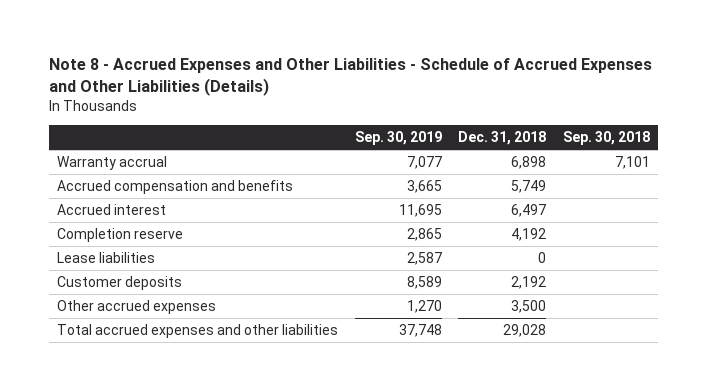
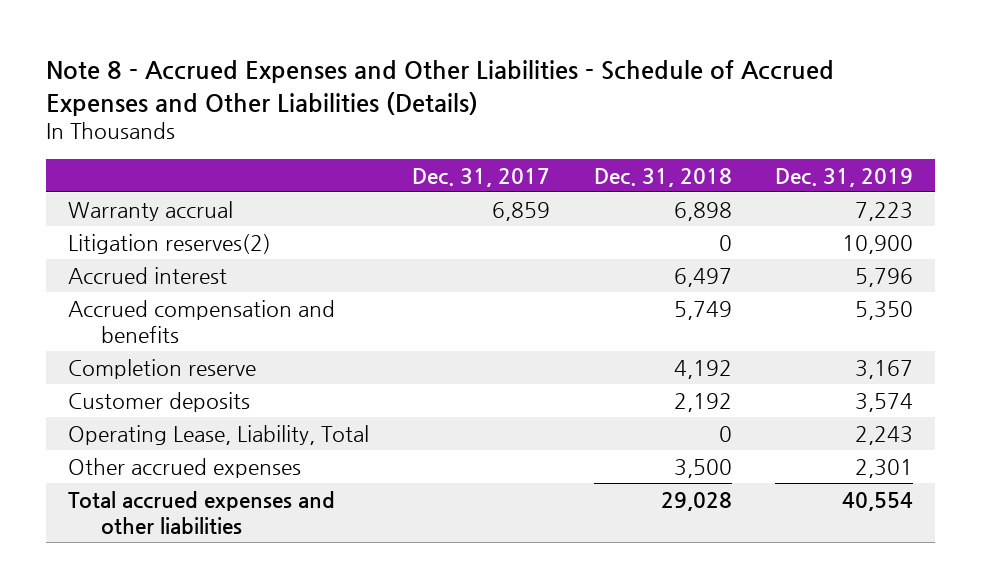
[354,130,442,145] Sep. 30, 2019 -> none
[562,130,650,145] Sep. 30, 2018 -> none
none -> [412,167,551,187] Dec. 31, 2017
none -> [775,167,914,187] Dec. 31, 2019
none -> [67,233,271,254] Litigation reserves(2)
[56,180,293,195] Accrued compensation and benefits -> [67,299,335,344] Accrued compensation and benefits
[56,252,155,264] Lease liabilities -> none
none -> [67,424,369,445] Operating Lease, Liability, Total

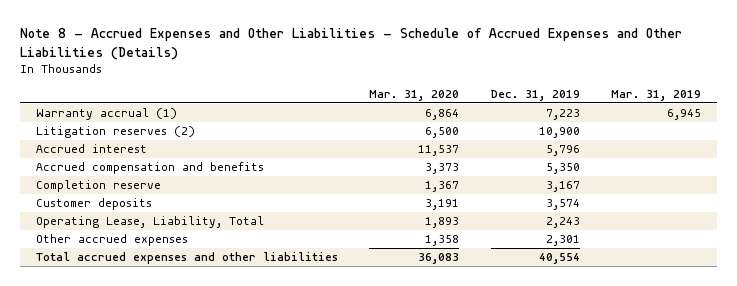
[412,167,551,187] Dec. 31, 2017 -> none
[593,167,732,187] Dec. 31, 2018 -> none
none -> [369,89,460,101] Mar. 31, 2020
none -> [611,89,702,101] Mar. 31, 2019
[67,200,233,221] Warranty accrual -> [35,108,177,121] Warranty accrual (1)
[67,233,271,254] Litigation reserves(2) -> [35,126,195,139] Litigation reserves (2)

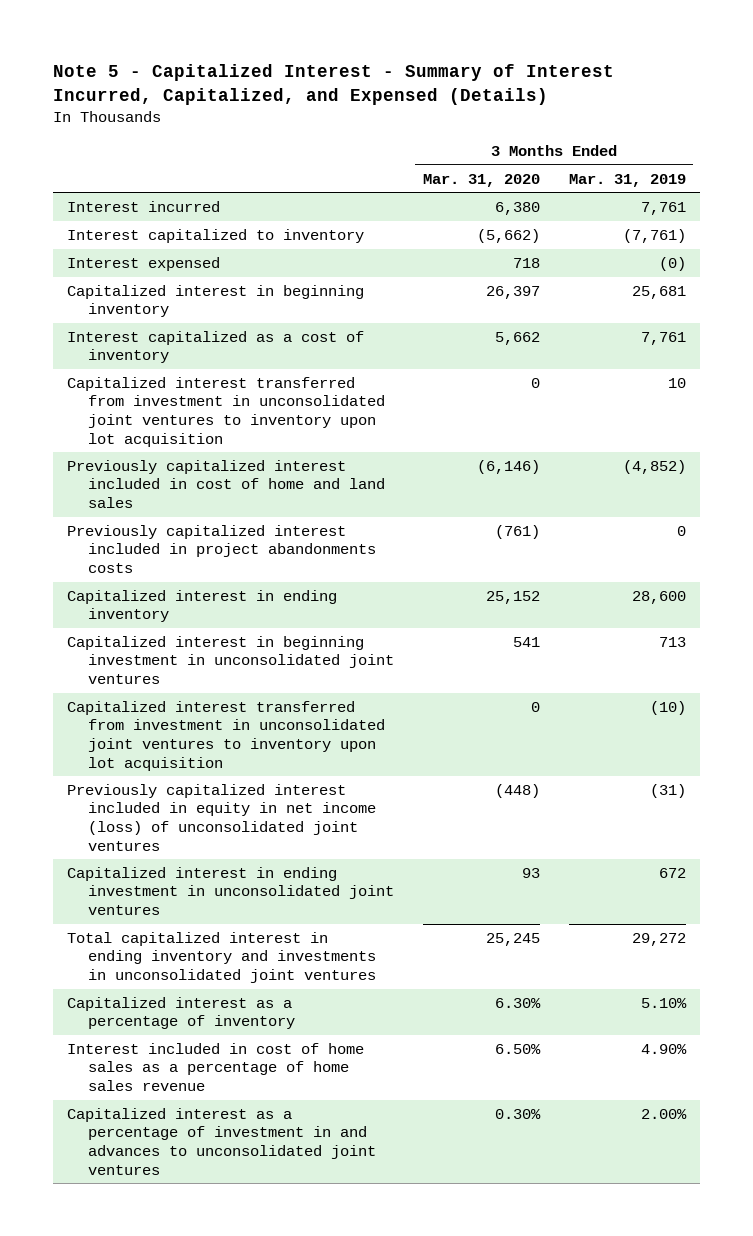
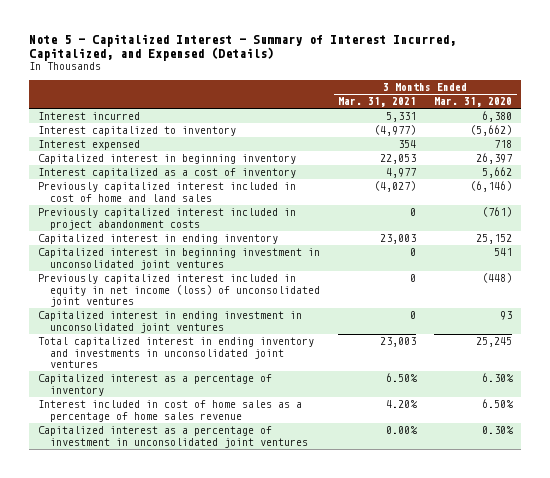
[568,173,686,187] Mar. 31, 2019 -> none
none -> [338,97,417,108] Mar. 31, 2021
[67,376,385,447] Capitalized interest transferred from investment in unconsolidated joint ventures to inventory upon lot acquisition -> none
[67,524,376,574] Previously capitalized interest included in project abandonments costs -> [38,208,297,230] Previously capitalized interest included in project abandonment costs
[67,700,385,771] Capitalized interest transferred from investment in unconsolidated joint ventures to inventory upon lot acquisition -> none
[67,1107,376,1175] Capitalized interest as a percentage of investment in and advances to unconsolidated joint ventures -> [38,426,309,448] Capitalized interest as a percentage of investment in unconsolidated joint ventures

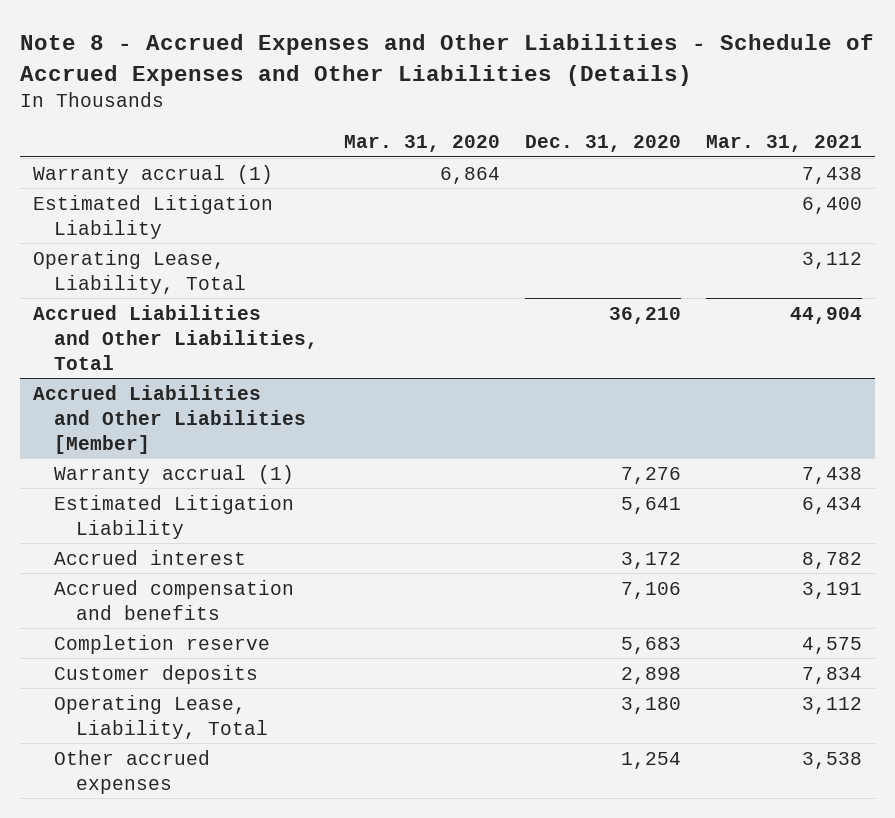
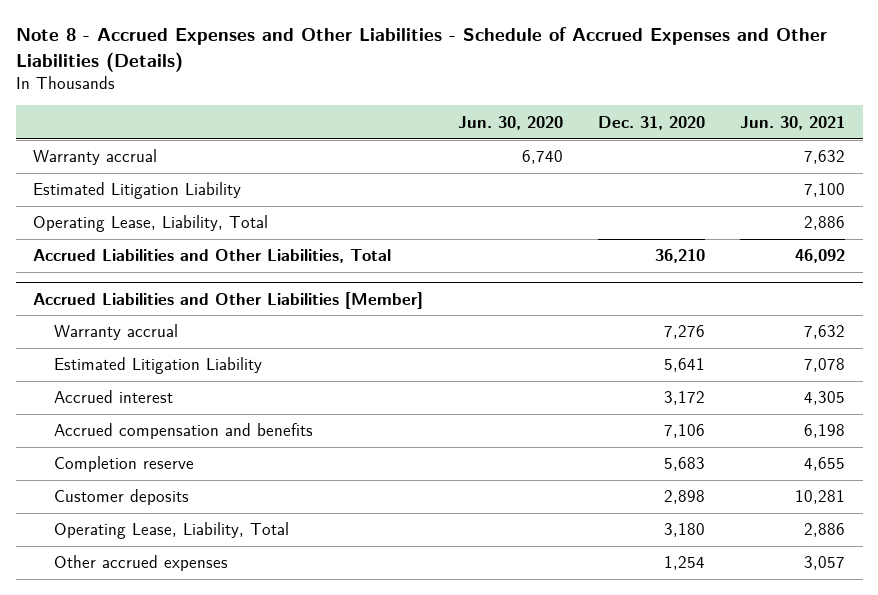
[343,135,500,153] Mar. 31, 2020 -> none
[705,135,862,153] Mar. 31, 2021 -> none
none -> [458,115,564,130] Jun. 30, 2020
none -> [740,115,846,130] Jun. 30, 2021
[32,164,273,184] Warranty accrual (1) -> [33,149,158,166] Warranty accrual
[54,464,295,484] Warranty accrual (1) -> [53,324,178,341] Warranty accrual

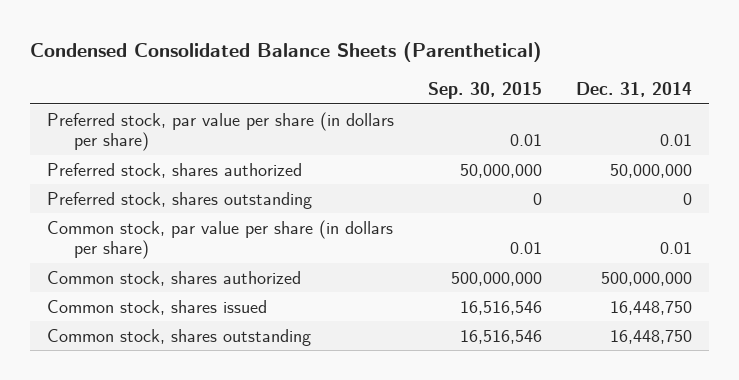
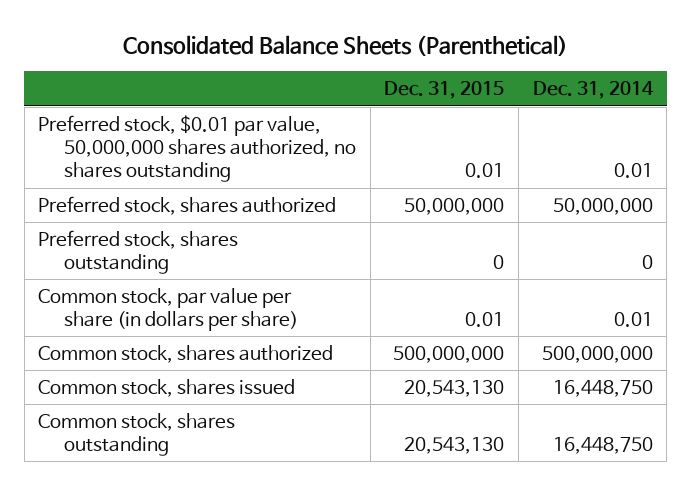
[30,42,543,63] Condensed Consolidated Balance Sheets (Parenthetical) -> [123,34,569,56] Consolidated Balance Sheets (Parenthetical)
[427,82,542,100] Sep. 30, 2015 -> none
none -> [384,81,505,100] Dec. 31, 2015
[47,111,395,152] Preferred stock, par value per share (in dollars per share) -> [38,114,356,183] Preferred stock, $0.01 par value, 50,000,000 shares authorized, no shares outstanding

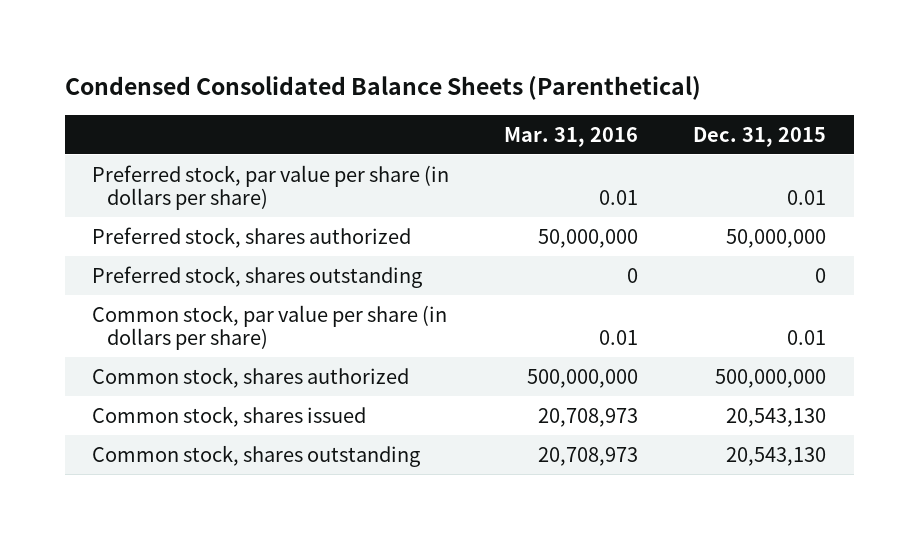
[123,34,569,56] Consolidated Balance Sheets (Parenthetical) -> [64,76,701,101] Condensed Consolidated Balance Sheets (Parenthetical)
[532,81,654,100] Dec. 31, 2014 -> none
none -> [504,126,639,147] Mar. 31, 2016
[38,114,356,183] Preferred stock, $0.01 par value, 50,000,000 shares authorized, no shares outstanding -> [92,164,450,210] Preferred stock, par value per share (in dollars per share)

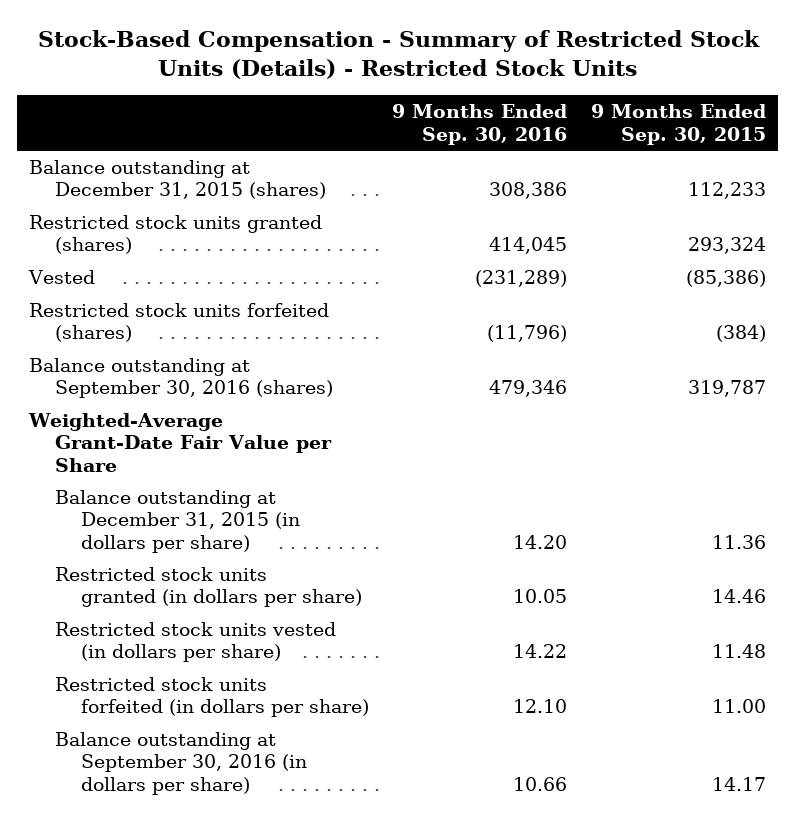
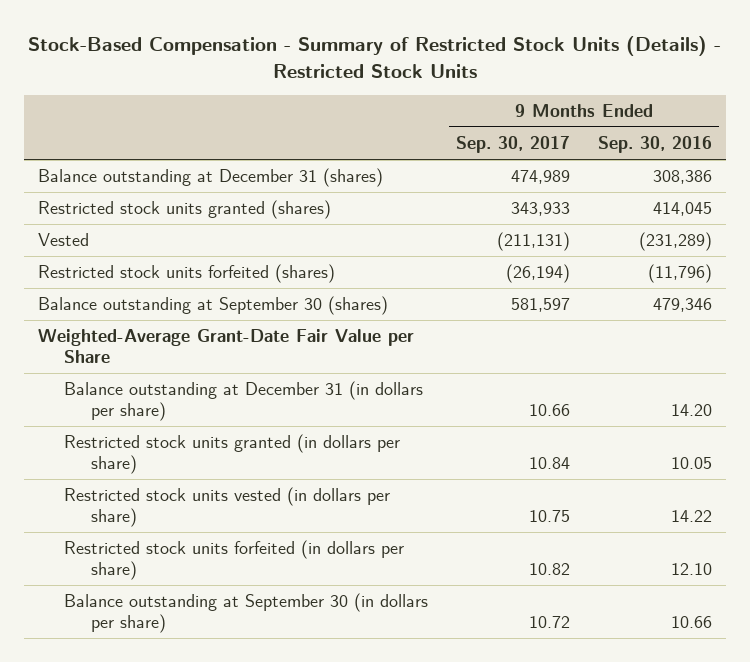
[590,104,766,145] 9 Months Ended Sep. 30, 2015 -> none
none -> [456,136,571,154] Sep. 30, 2017
[29,160,326,200] Balance outstanding at December 31, 2015 (shares) -> [37,168,383,188] Balance outstanding at December 31 (shares)
[29,358,333,399] Balance outstanding at September 30, 2016 (shares) -> [37,296,388,316] Balance outstanding at September 30 (shares)
[54,490,300,553] Balance outstanding at December 31, 2015 (in dollars per share) -> [64,381,424,421] Balance outstanding at December 31 (in dollars per share)
[54,732,307,795] Balance outstanding at September 30, 2016 (in dollars per share) -> [64,593,429,633] Balance outstanding at September 30 (in dollars per share)

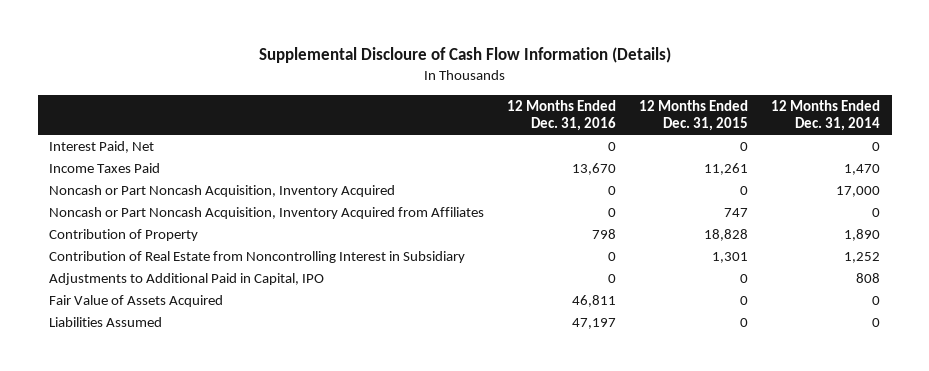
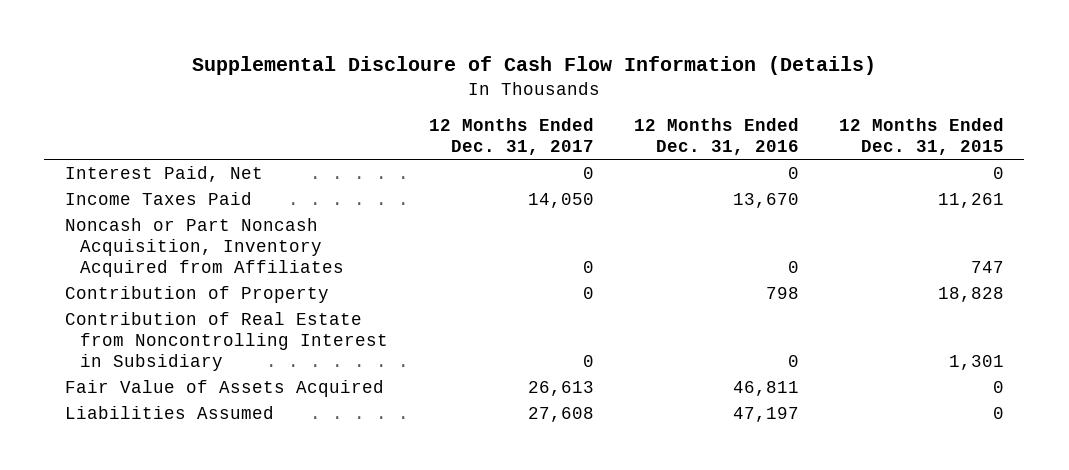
[771,99,881,132] 12 Months Ended Dec. 31, 2014 -> none
none -> [428,117,594,155] 12 Months Ended Dec. 31, 2017
[49,184,396,197] Noncash or Part Noncash Acquisition, Inventory Acquired -> none
[49,272,325,285] Adjustments to Additional Paid in Capital, IPO -> none

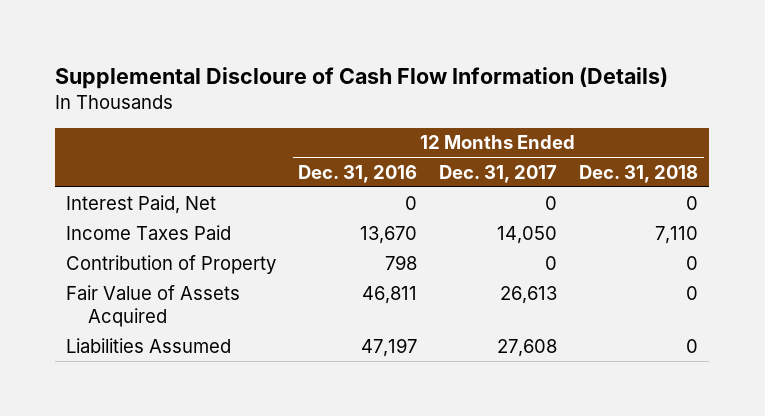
[839,117,1005,155] 12 Months Ended Dec. 31, 2015 -> none
none -> [579,164,699,183] Dec. 31, 2018
[64,217,345,277] Noncash or Part Noncash Acquisition, Inventory Acquired from Affiliates -> none
[64,311,389,371] Contribution of Real Estate from Noncontrolling Interest in Subsidiary -> none

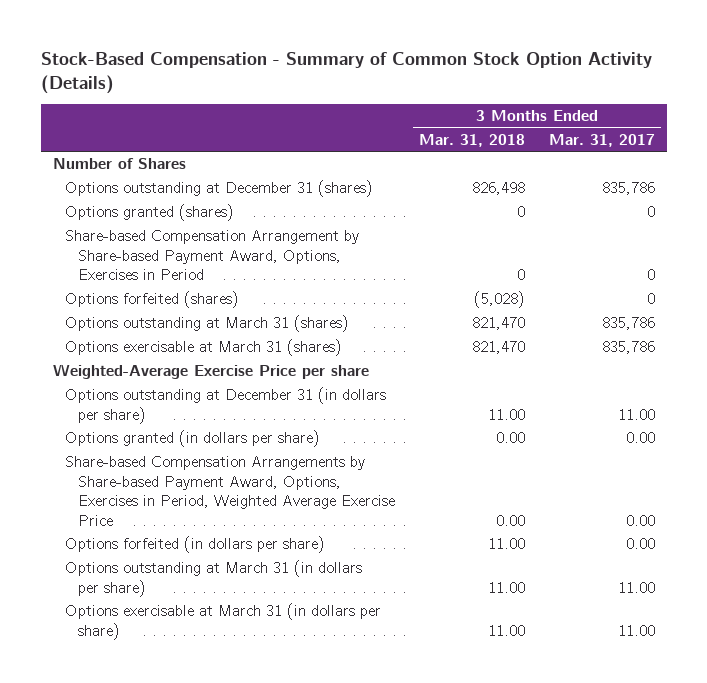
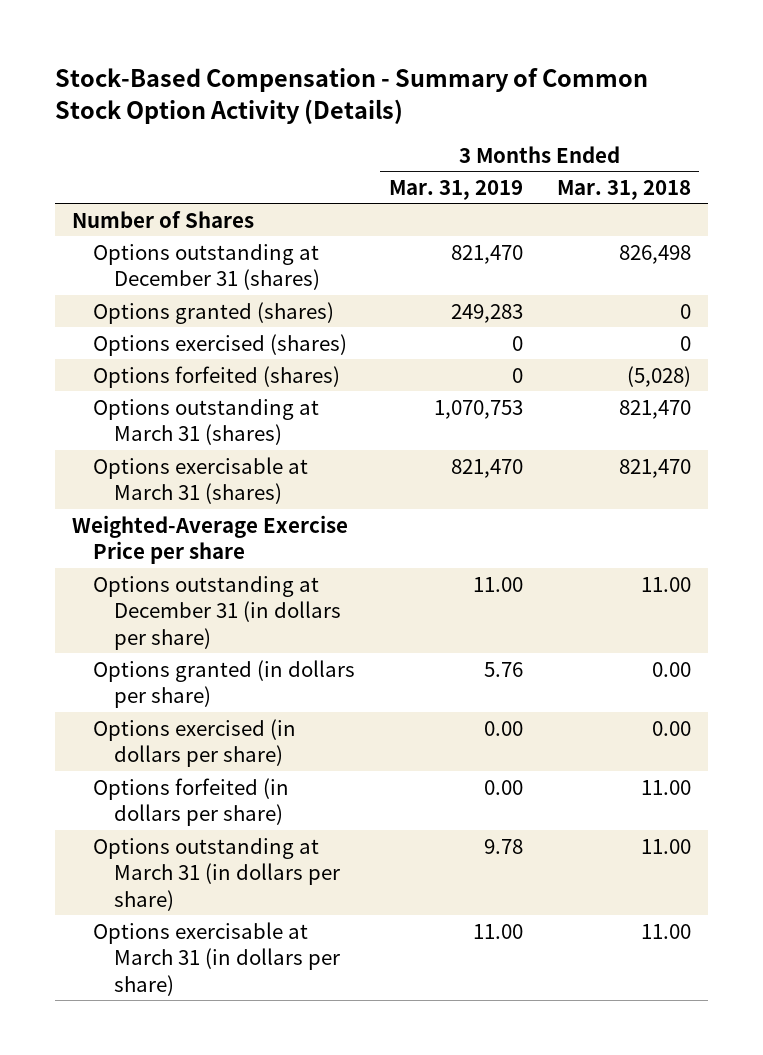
[548,133,655,147] Mar. 31, 2017 -> none
none -> [388,179,523,200] Mar. 31, 2019
[65,230,360,281] Share-based Compensation Arrangement by Share-based Payment Award, Options, Exercises in Period -> [92,333,347,356] Options exercised (shares)
[65,456,395,526] Share-based Compensation Arrangements by Share-based Payment Award, Options, Exercises in Period, Weighted Average Exercise Price -> [92,718,296,768] Options exercised (in dollars per share)

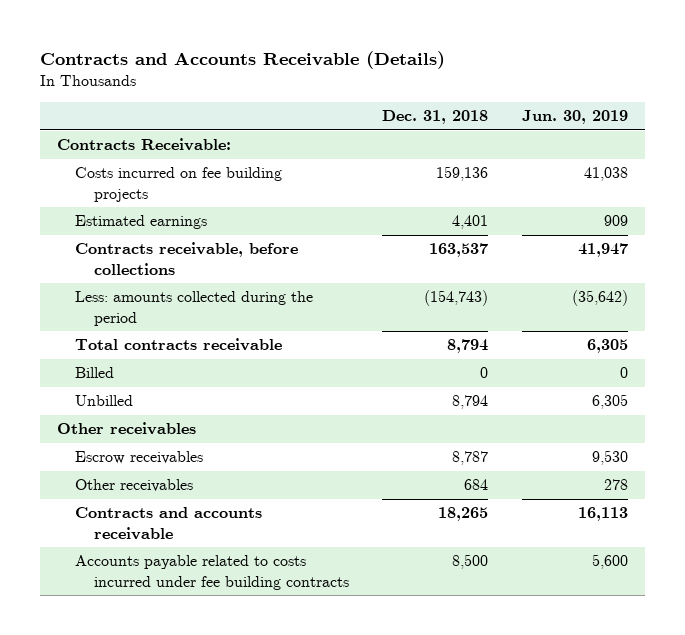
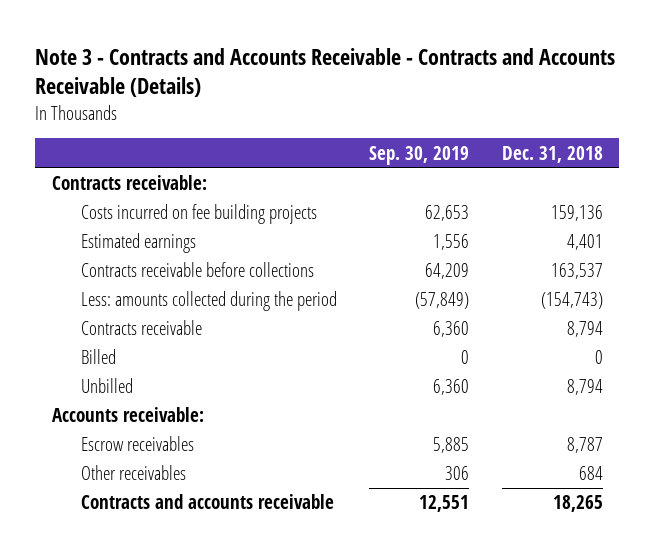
[40,50,446,69] Contracts and Accounts Receivable (Details) -> [35,47,616,98] Note 3 - Contracts and Accounts Receivable - Contracts and Accounts Receivable (Details)
[521,109,628,124] Jun. 30, 2019 -> none
none -> [369,145,470,165] Sep. 30, 2019
[57,138,232,152] Contracts Receivable: -> [51,175,207,191] Contracts receivable:
[75,242,299,275] Contracts receivable, before collections -> [81,262,315,278] Contracts receivable before collections
[75,338,283,352] Total contracts receivable -> [81,320,203,336] Contracts receivable
[57,422,197,436] Other receivables -> none
none -> [51,407,204,423] Accounts receivable:
[75,555,349,590] Accounts payable related to costs incurred under fee building contracts -> none

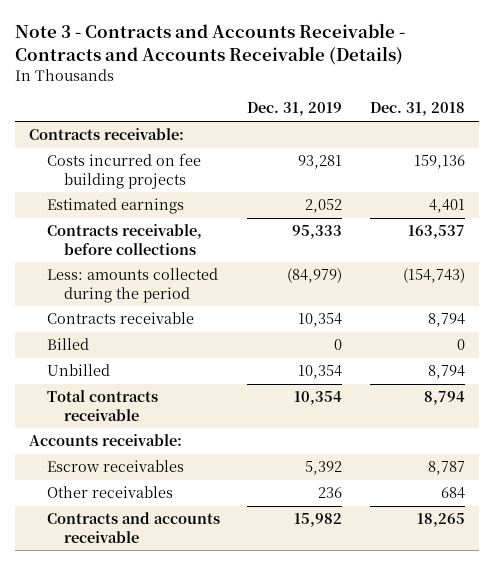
[369,145,470,165] Sep. 30, 2019 -> none
none -> [247,102,343,117] Dec. 31, 2019
[81,262,315,278] Contracts receivable before collections -> [46,224,202,255] Contracts receivable, before collections
none -> [46,390,158,421] Total contracts receivable

